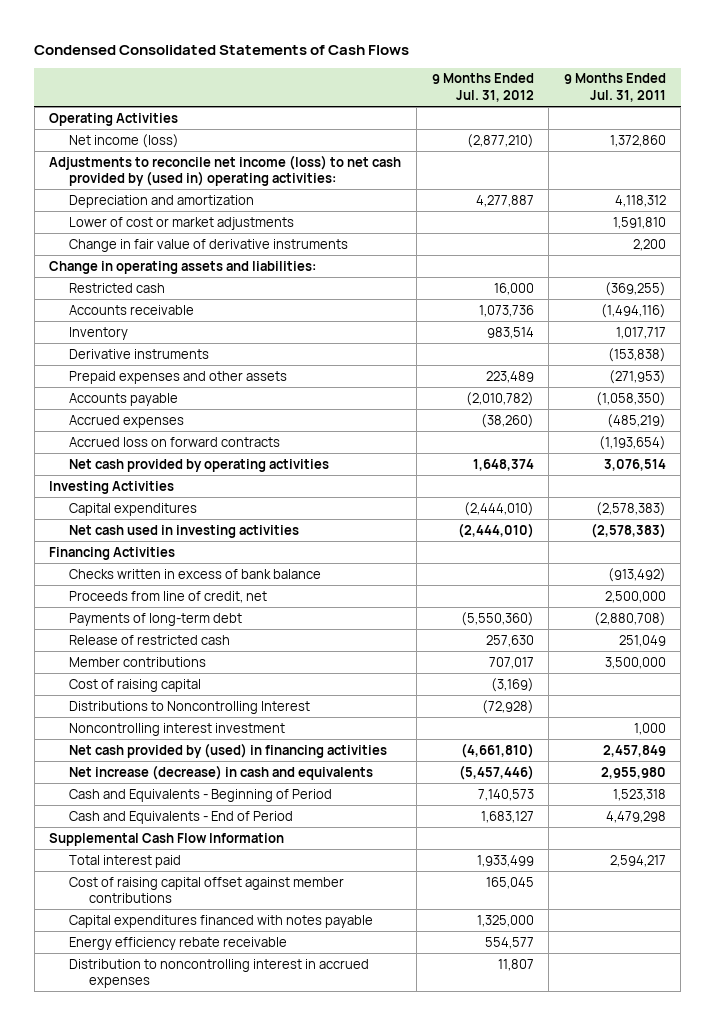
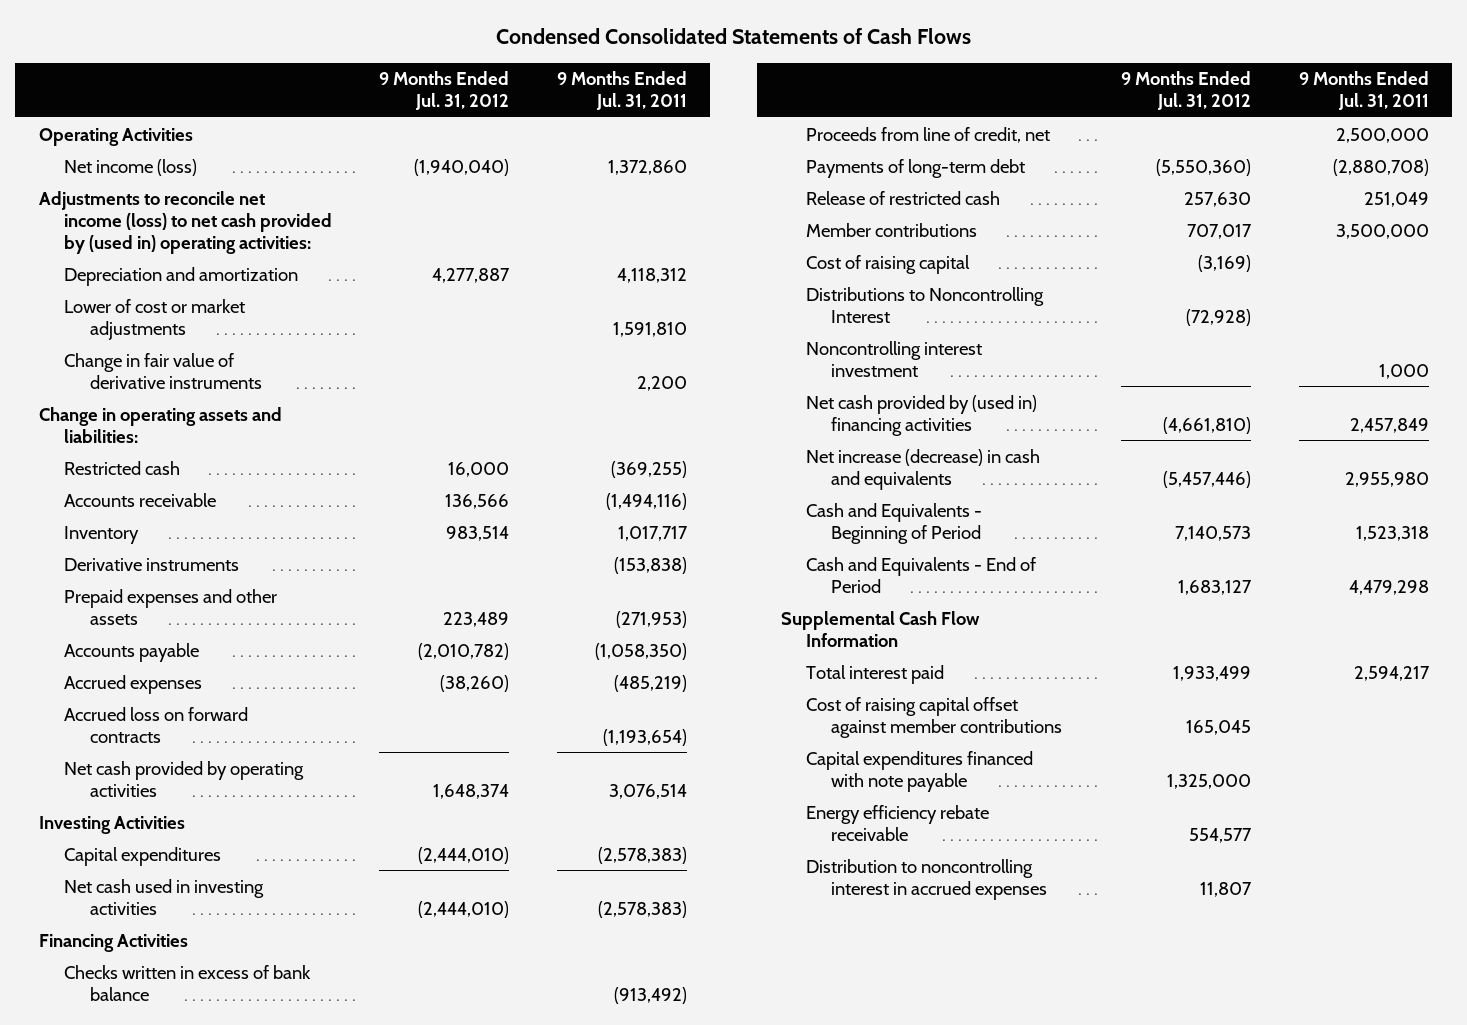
[466,133,534,148] (2,877,210) -> [414,158,510,176] (1,940,040)
[478,304,534,317] 1,073,736 -> [445,493,510,509] 136,566
[69,742,388,758] Net cash provided by (used) in financing activities -> [805,394,1037,436] Net cash provided by (used in) financing activities
[69,914,374,928] Capital expenditures financed with notes payable -> [805,750,1033,792] Capital expenditures financed with note payable

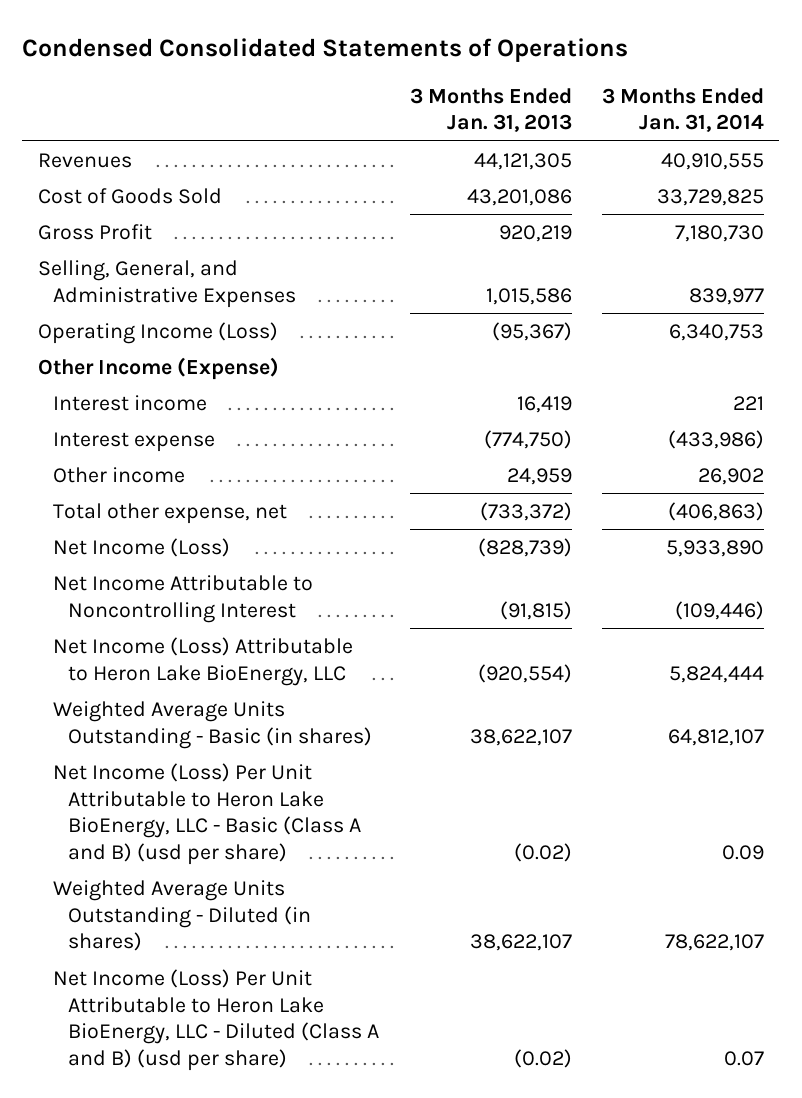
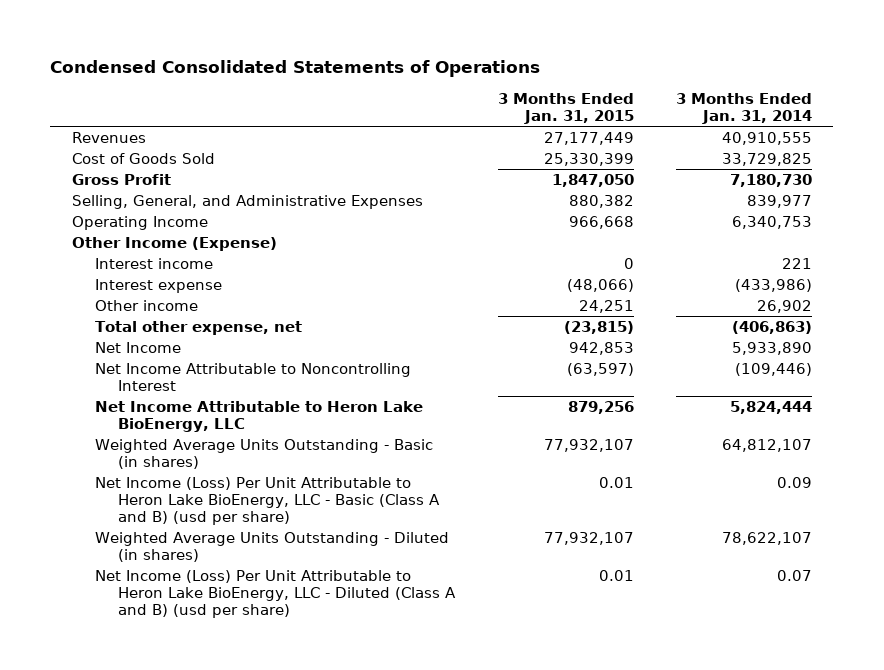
[409,87,572,133] 3 Months Ended Jan. 31, 2013 -> none
none -> [497,92,634,124] 3 Months Ended Jan. 31, 2015
[37,321,278,344] Operating Income (Loss) -> [71,215,208,230] Operating Income
[52,537,230,557] Net Income (Loss) -> [94,341,181,353] Net Income
[52,636,353,686] Net Income (Loss) Attributable to Heron Lake BioEnergy, LLC -> [94,400,423,432] Net Income Attributable to Heron Lake BioEnergy, LLC

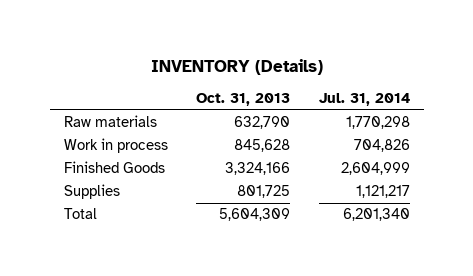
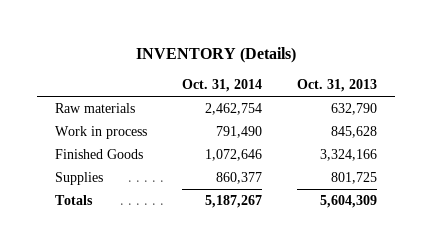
[318,93,410,107] Jul. 31, 2014 -> none
none -> [181,79,262,93] Oct. 31, 2014
[63,208,97,220] Total -> [54,195,93,206] Totals

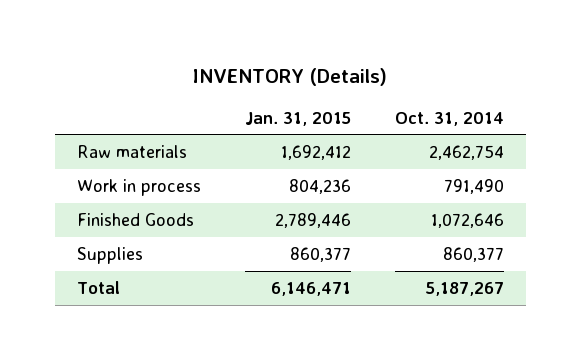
[296,79,377,93] Oct. 31, 2013 -> none
none -> [244,111,351,126] Jan. 31, 2015
[54,195,93,206] Totals -> [76,280,120,294] Total

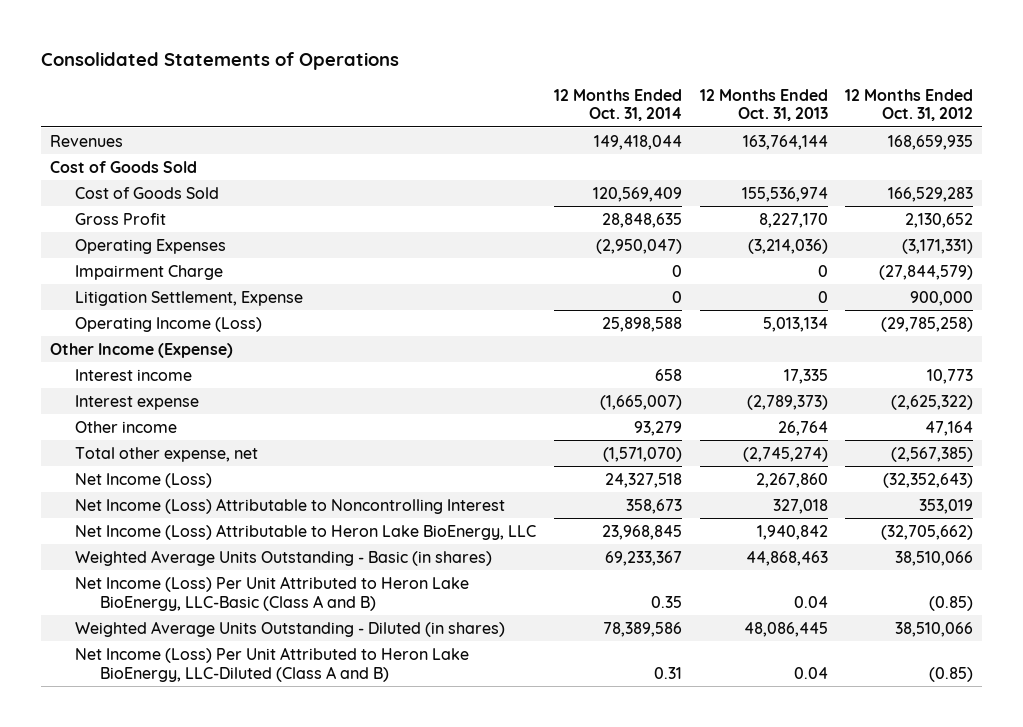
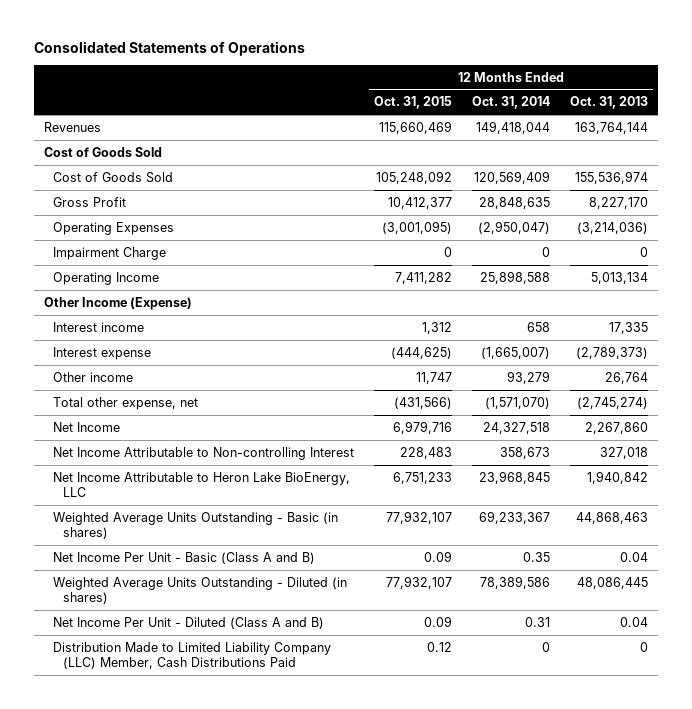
[845,88,974,122] 12 Months Ended Oct. 31, 2012 -> none
none -> [374,96,453,110] Oct. 31, 2015
[75,290,304,306] Litigation Settlement, Expense -> none
[75,316,263,332] Operating Income (Loss) -> [53,271,160,285] Operating Income
[75,472,213,488] Net Income (Loss) -> [53,421,121,432] Net Income
[75,497,506,514] Net Income (Loss) Attributable to Noncontrolling Interest -> [53,446,355,460] Net Income Attributable to Non-controlling Interest
[75,523,537,540] Net Income (Loss) Attributable to Heron Lake BioEnergy, LLC -> [53,471,351,498] Net Income Attributable to Heron Lake BioEnergy, LLC
[75,575,470,611] Net Income (Loss) Per Unit Attributed to Heron Lake BioEnergy, LLC-Basic (Class A and B) -> [53,551,316,564] Net Income Per Unit - Basic (Class A and B)
[75,646,470,682] Net Income (Loss) Per Unit Attributed to Heron Lake BioEnergy, LLC-Diluted (Class A and B) -> [53,616,325,629] Net Income Per Unit - Diluted (Class A and B)
none -> [53,641,332,670] Distribution Made to Limited Liability Company (LLC) Member, Cash Distributions Paid

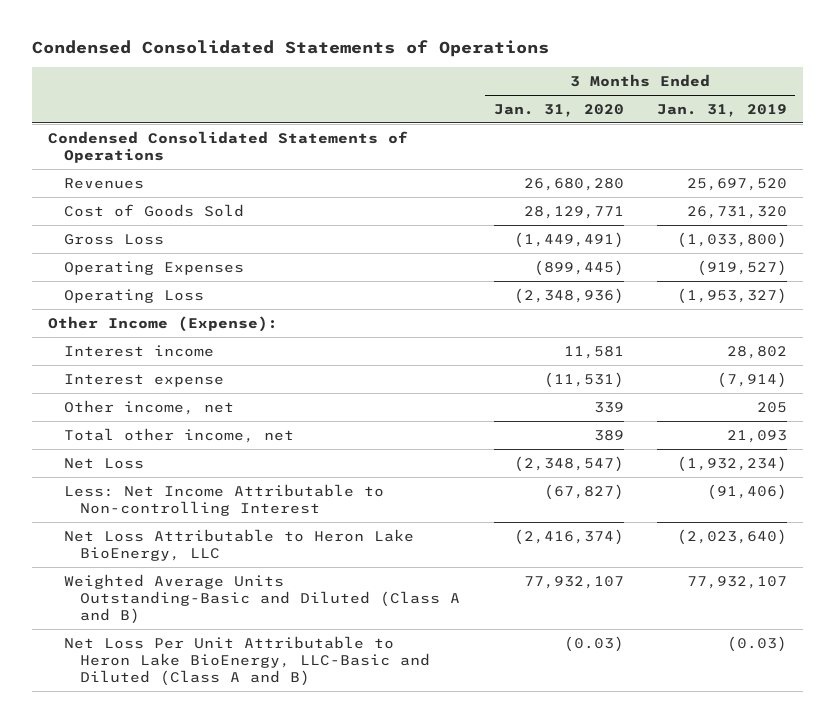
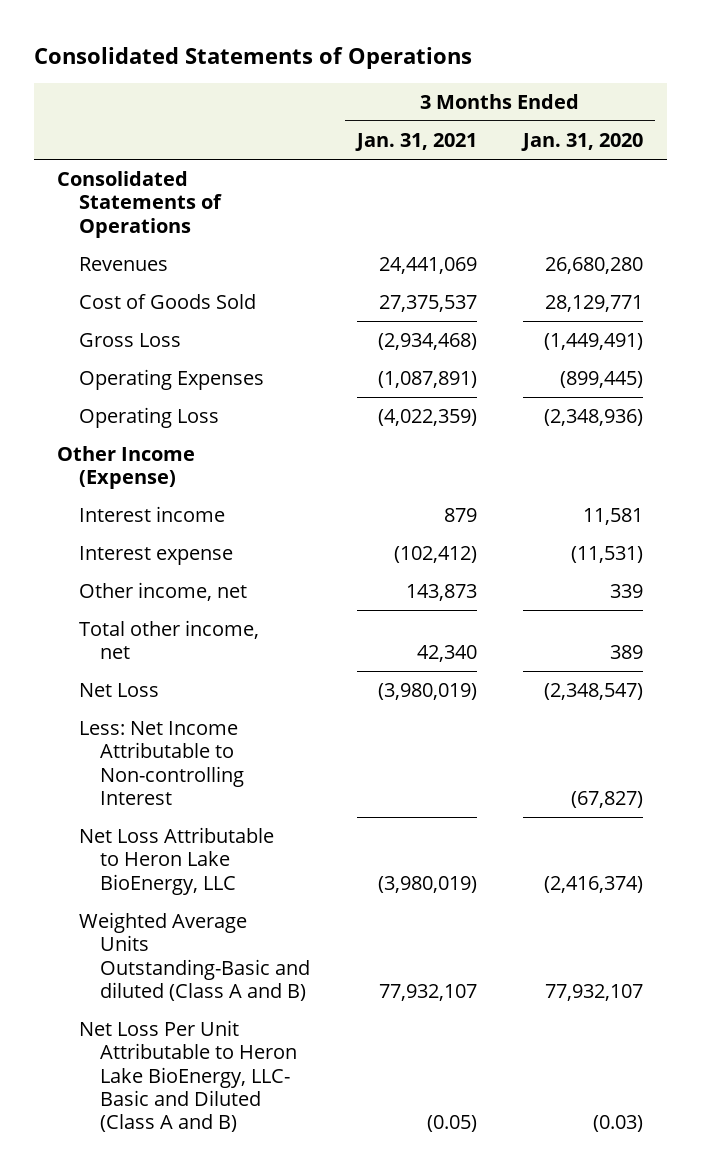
[31,40,549,58] Condensed Consolidated Statements of Operations -> [33,46,472,69] Consolidated Statements of Operations
[656,103,787,117] Jan. 31, 2019 -> none
none -> [354,132,477,151] Jan. 31, 2021
[48,130,409,164] Condensed Consolidated Statements of Operations -> [57,170,222,238] Consolidated Statements of Operations
[48,315,279,332] Other Income (Expense): -> [57,445,196,490] Other Income (Expense)
[64,573,461,625] Weighted Average Units Outstanding-Basic and Diluted (Class A and B) -> [78,911,311,1001] Weighted Average Units Outstanding-Basic and diluted (Class A and B)
[64,635,431,687] Net Loss Per Unit Attributable to Heron Lake BioEnergy, LLC-Basic and Diluted (Class A and B) -> [78,1019,298,1133] Net Loss Per Unit Attributable to Heron Lake BioEnergy, LLC- Basic and Diluted (Class A and B)

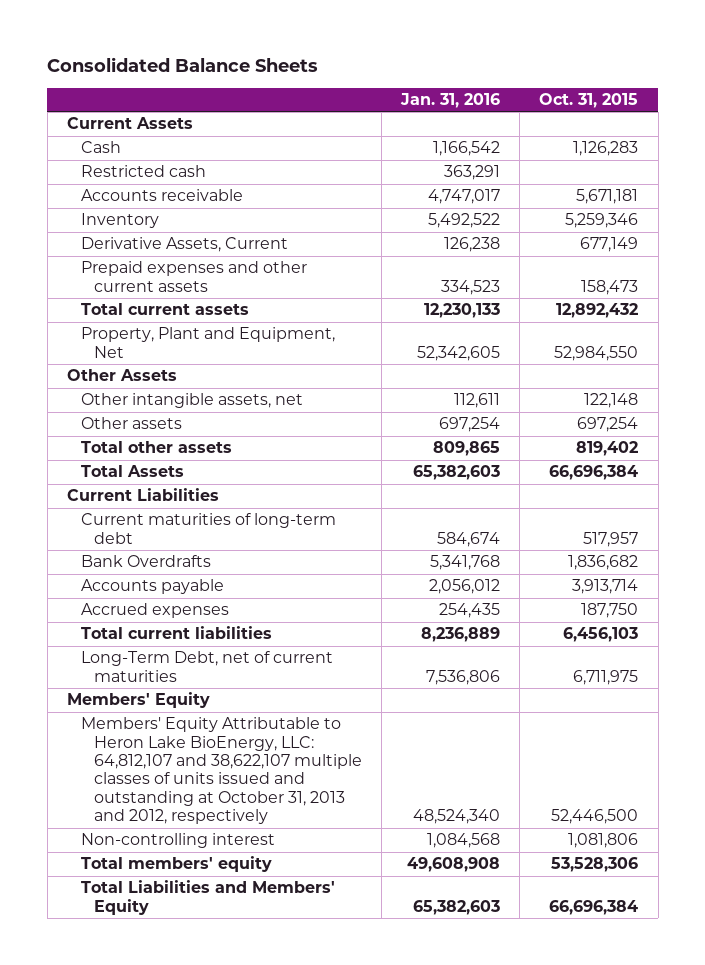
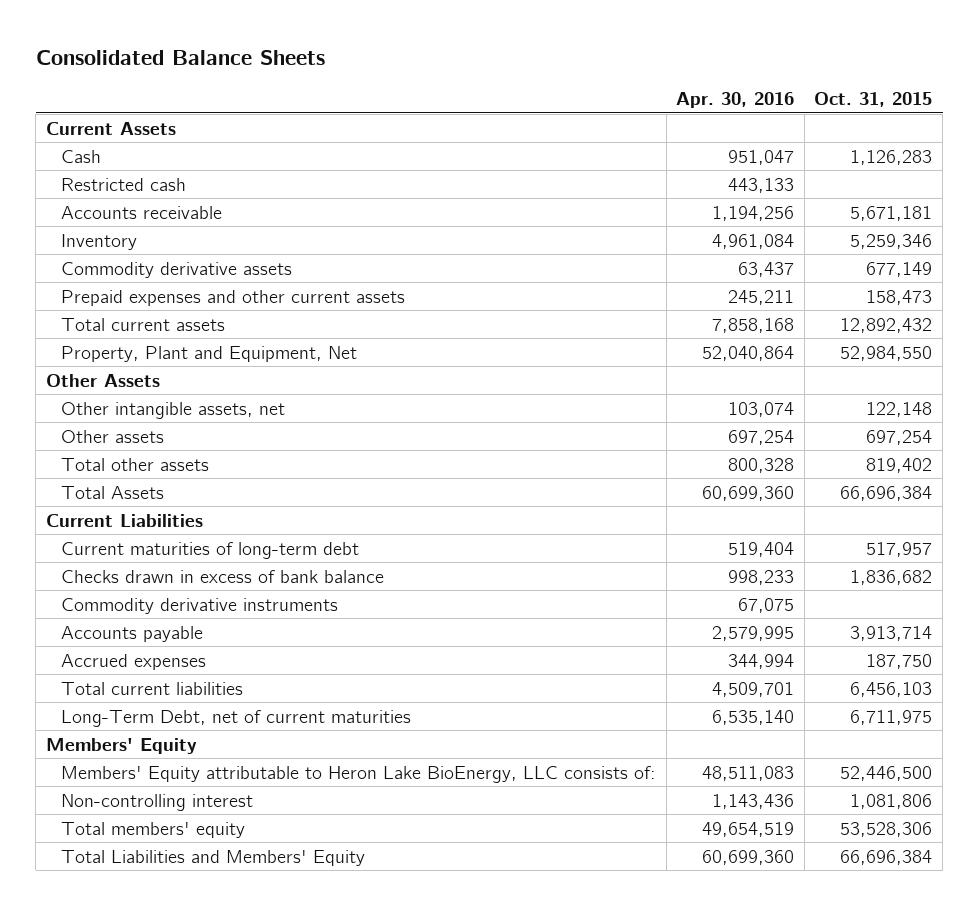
[400,92,501,108] Jan. 31, 2016 -> none
none -> [676,92,795,109] Apr. 30, 2016
[80,237,288,253] Derivative Assets, Current -> [61,261,293,278] Commodity derivative assets
[80,555,211,568] Bank Overdrafts -> [61,569,385,583] Checks drawn in excess of bank balance
none -> [61,597,339,614] Commodity derivative instruments
[80,717,363,825] Members' Equity Attributable to Heron Lake BioEnergy, LLC: 64,812,107 and 38,622,107 multiple classes of units issued and outstanding at October 31, 2013 and 2012, respectively -> [61,765,657,783] Members' Equity attributable to Heron Lake BioEnergy, LLC consists of:

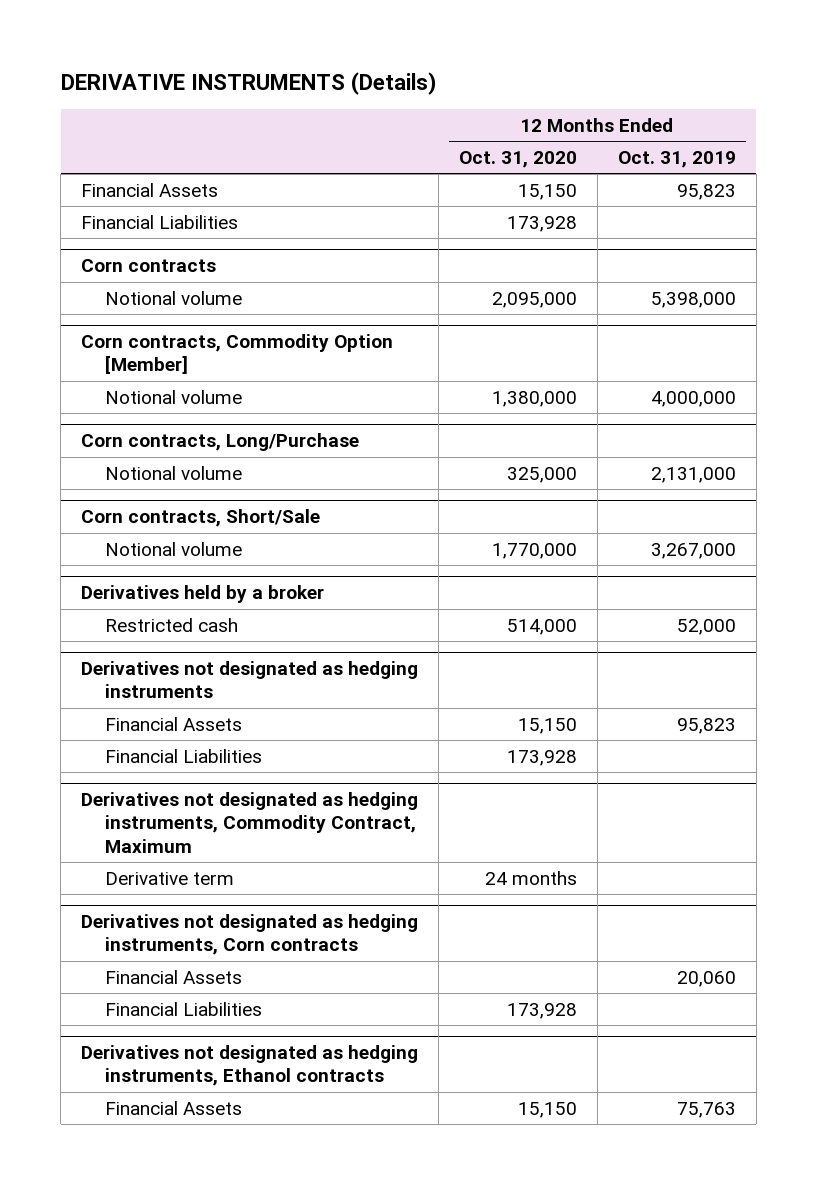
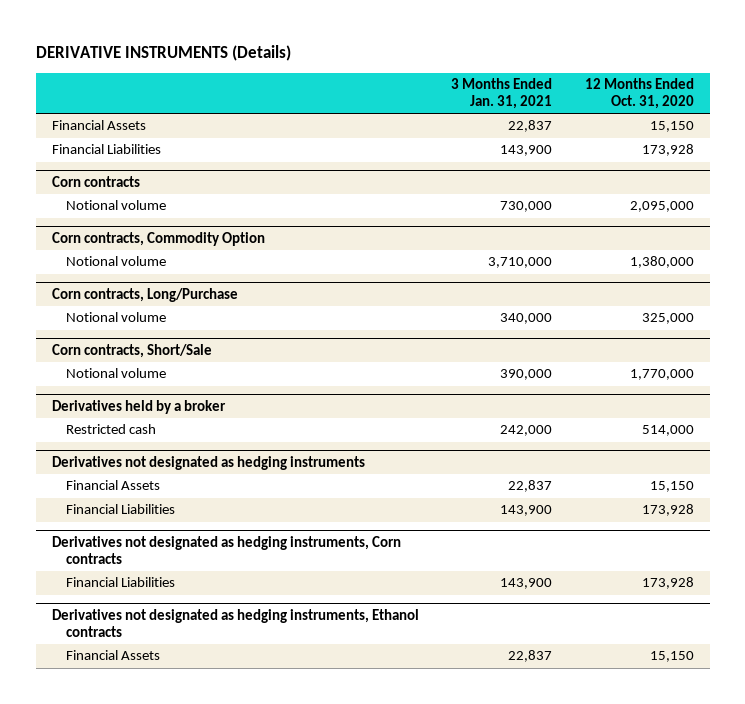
[617,151,736,169] Oct. 31, 2019 -> none
none -> [451,78,553,110] 3 Months Ended Jan. 31, 2021
[81,334,394,375] Corn contracts, Commodity Option [Member] -> [51,232,265,247] Corn contracts, Commodity Option
[81,792,419,853] Derivatives not designated as hedging instruments, Commodity Contract, Maximum -> none
[105,871,235,885] Derivative term -> none
[105,969,243,984] Financial Assets -> none

